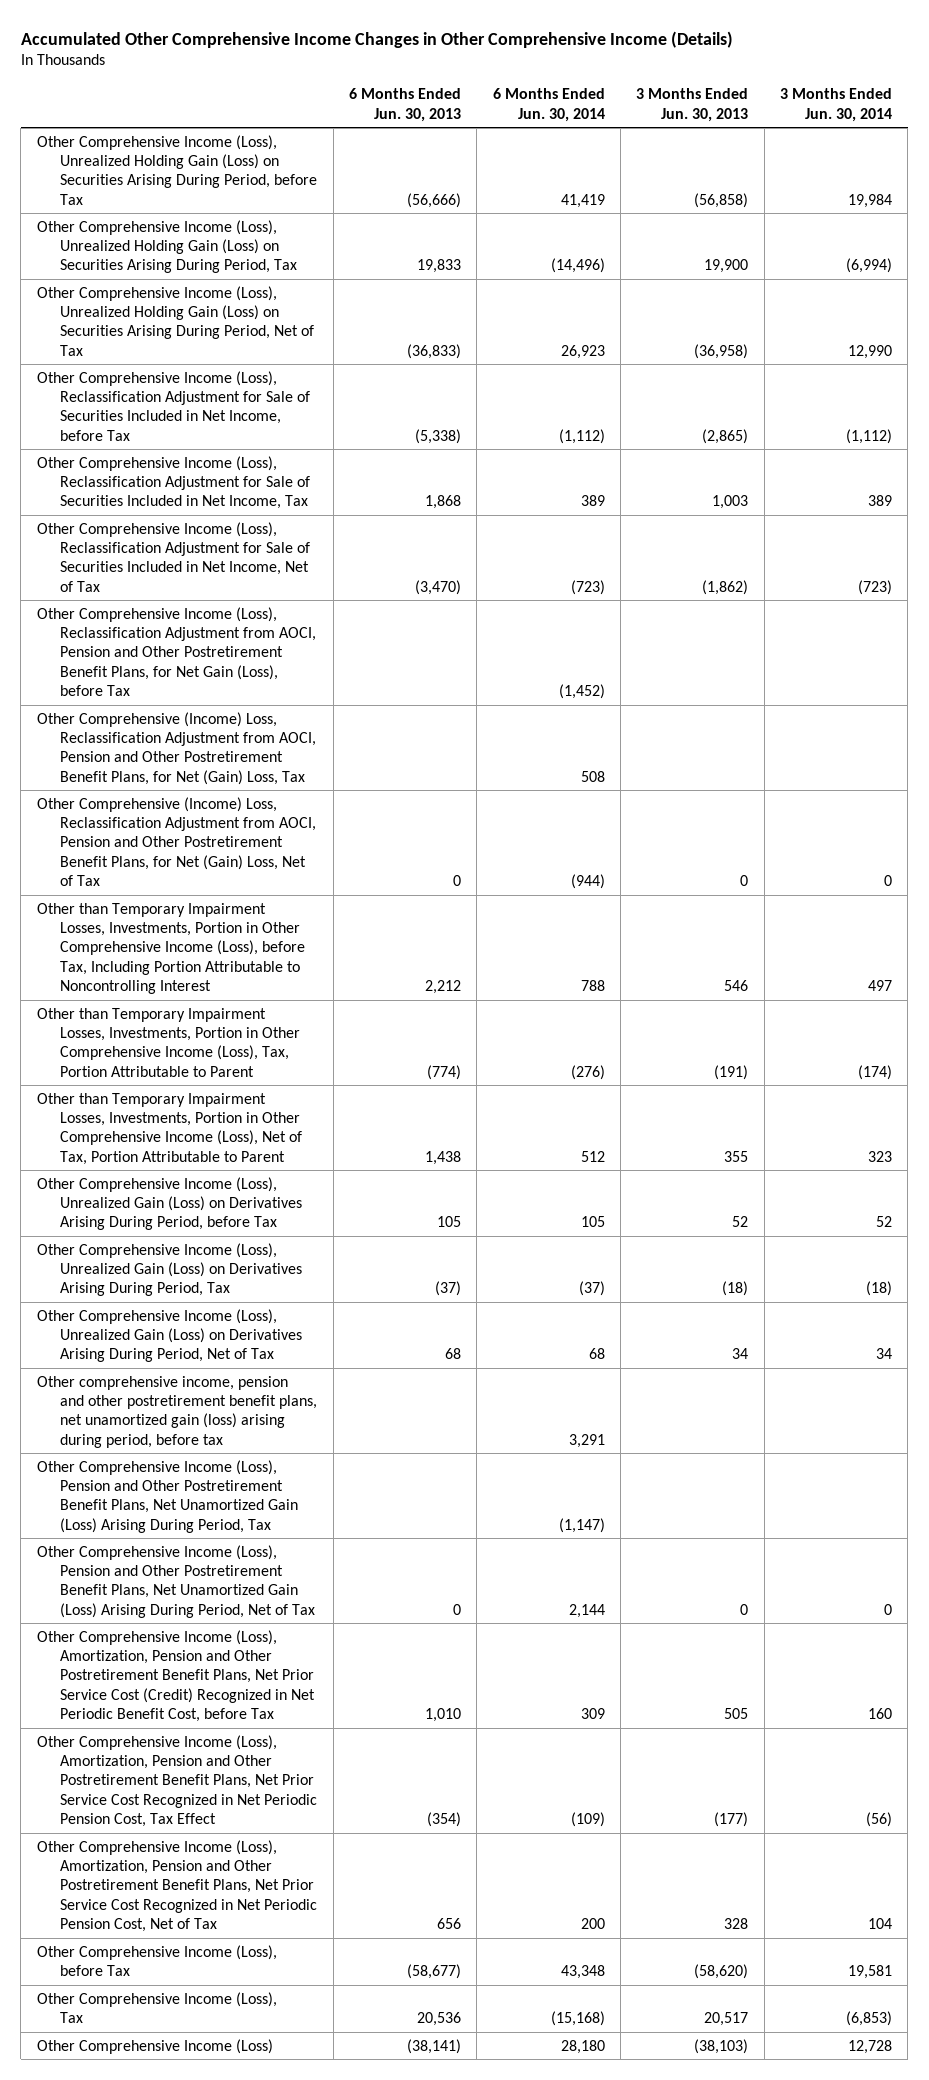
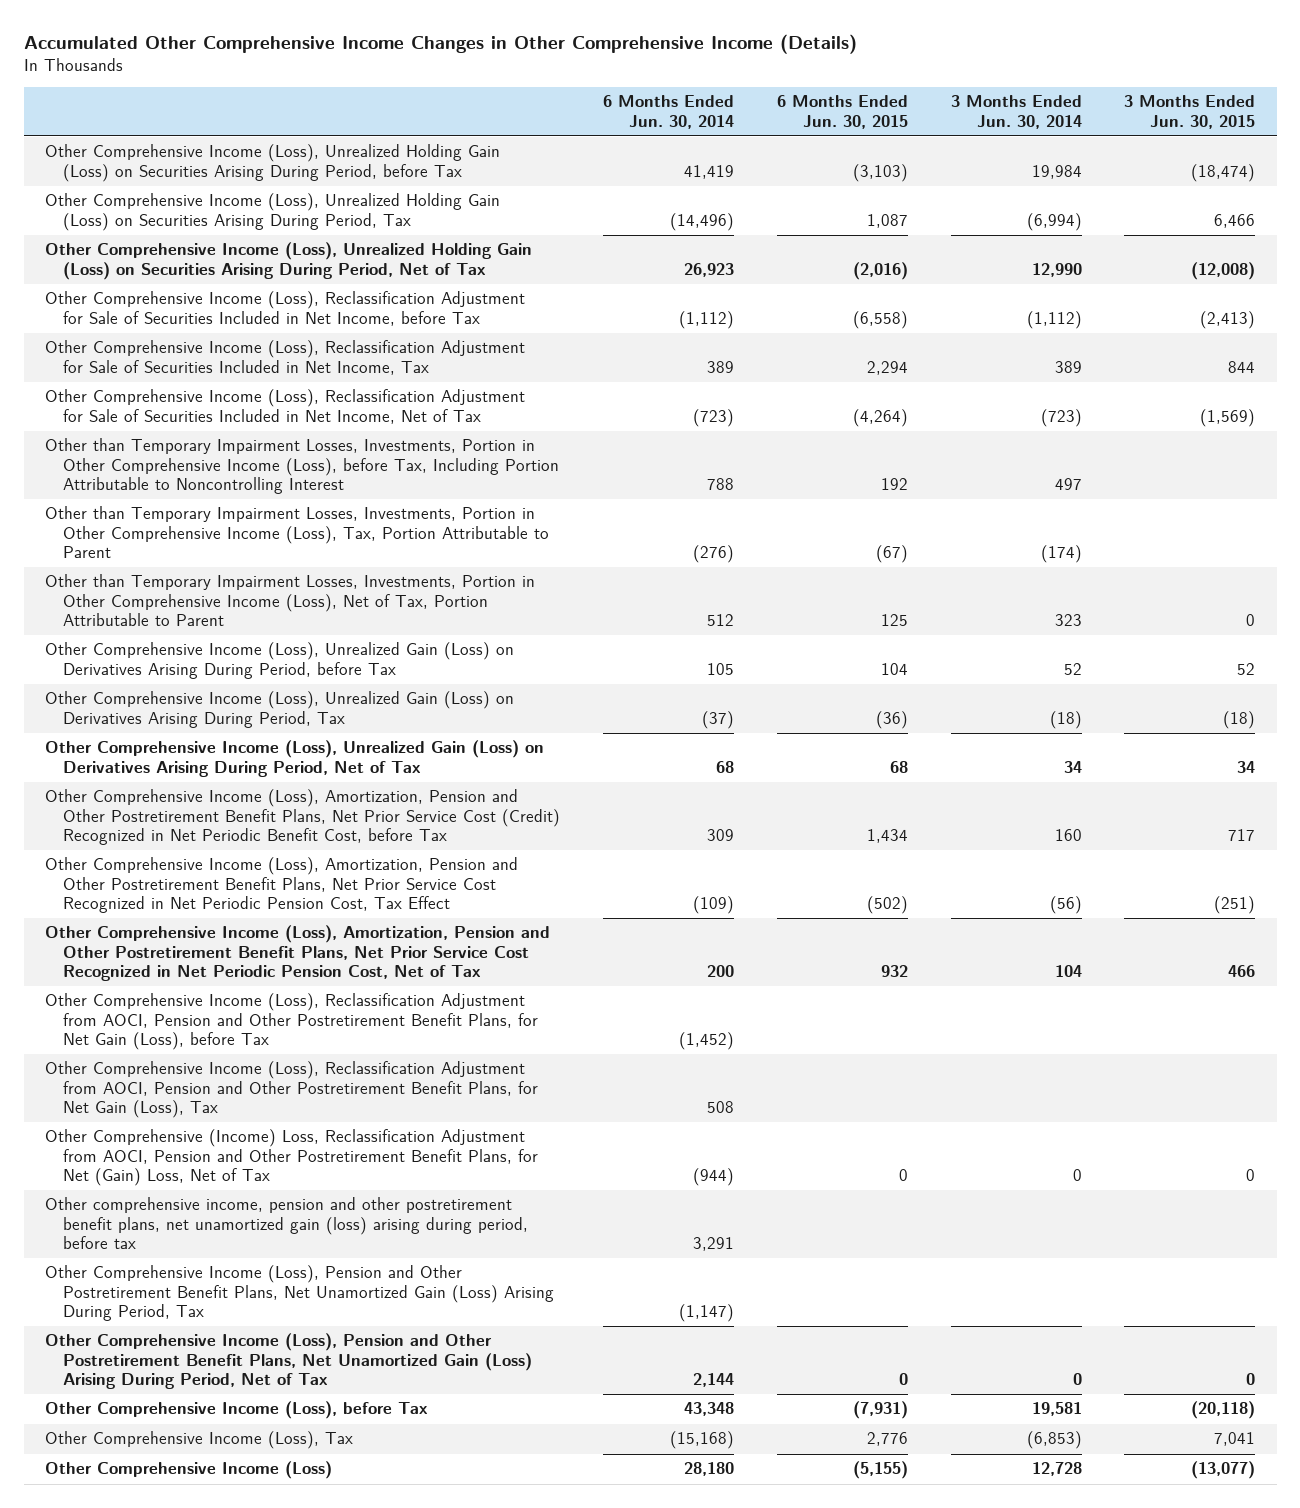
[348,88,461,122] 6 Months Ended Jun. 30, 2013 -> none
[636,88,749,122] 3 Months Ended Jun. 30, 2013 -> none
none -> [776,95,908,129] 6 Months Ended Jun. 30, 2015
none -> [1124,95,1256,129] 3 Months Ended Jun. 30, 2015
[36,711,317,785] Other Comprehensive (Income) Loss, Reclassification Adjustment from AOCI, Pension and Other Postretirement Benefit Plans, for Net (Gain) Loss, Tax -> none
[36,606,317,697] Other Comprehensive Income (Loss), Reclassification Adjustment from AOCI, Pension and Other Postretirement Benefit Plans, for Net Gain (Loss), before Tax -> [44,993,539,1050] Other Comprehensive Income (Loss), Reclassification Adjustment from AOCI, Pension and Other Postretirement Benefit Plans, for Net Gain (Loss), before Tax
none -> [44,1061,539,1118] Other Comprehensive Income (Loss), Reclassification Adjustment from AOCI, Pension and Other Postretirement Benefit Plans, for Net Gain (Loss), Tax
[36,796,317,887] Other Comprehensive (Income) Loss, Reclassification Adjustment from AOCI, Pension and Other Postretirement Benefit Plans, for Net (Gain) Loss, Net of Tax -> [44,1129,539,1186] Other Comprehensive (Income) Loss, Reclassification Adjustment from AOCI, Pension and Other Postretirement Benefit Plans, for Net (Gain) Loss, Net of Tax
[36,1375,318,1448] Other comprehensive income, pension and other postretirement benefit plans, net unamortized gain (loss) arising during period, before tax -> [44,1197,529,1249] Other comprehensive income, pension and other postretirement benefit plans, net unamortized gain (loss) arising during period, before tax
[36,1459,299,1533] Other Comprehensive Income (Loss), Pension and Other Postretirement Benefit Plans, Net Unamortized Gain (Loss) Arising During Period, Tax -> [44,1265,555,1321] Other Comprehensive Income (Loss), Pension and Other Postretirement Benefit Plans, Net Unamortized Gain (Loss) Arising During Period, Tax
[36,1544,316,1618] Other Comprehensive Income (Loss), Pension and Other Postretirement Benefit Plans, Net Unamortized Gain (Loss) Arising During Period, Net of Tax -> [44,1333,533,1389] Other Comprehensive Income (Loss), Pension and Other Postretirement Benefit Plans, Net Unamortized Gain (Loss) Arising During Period, Net of Tax

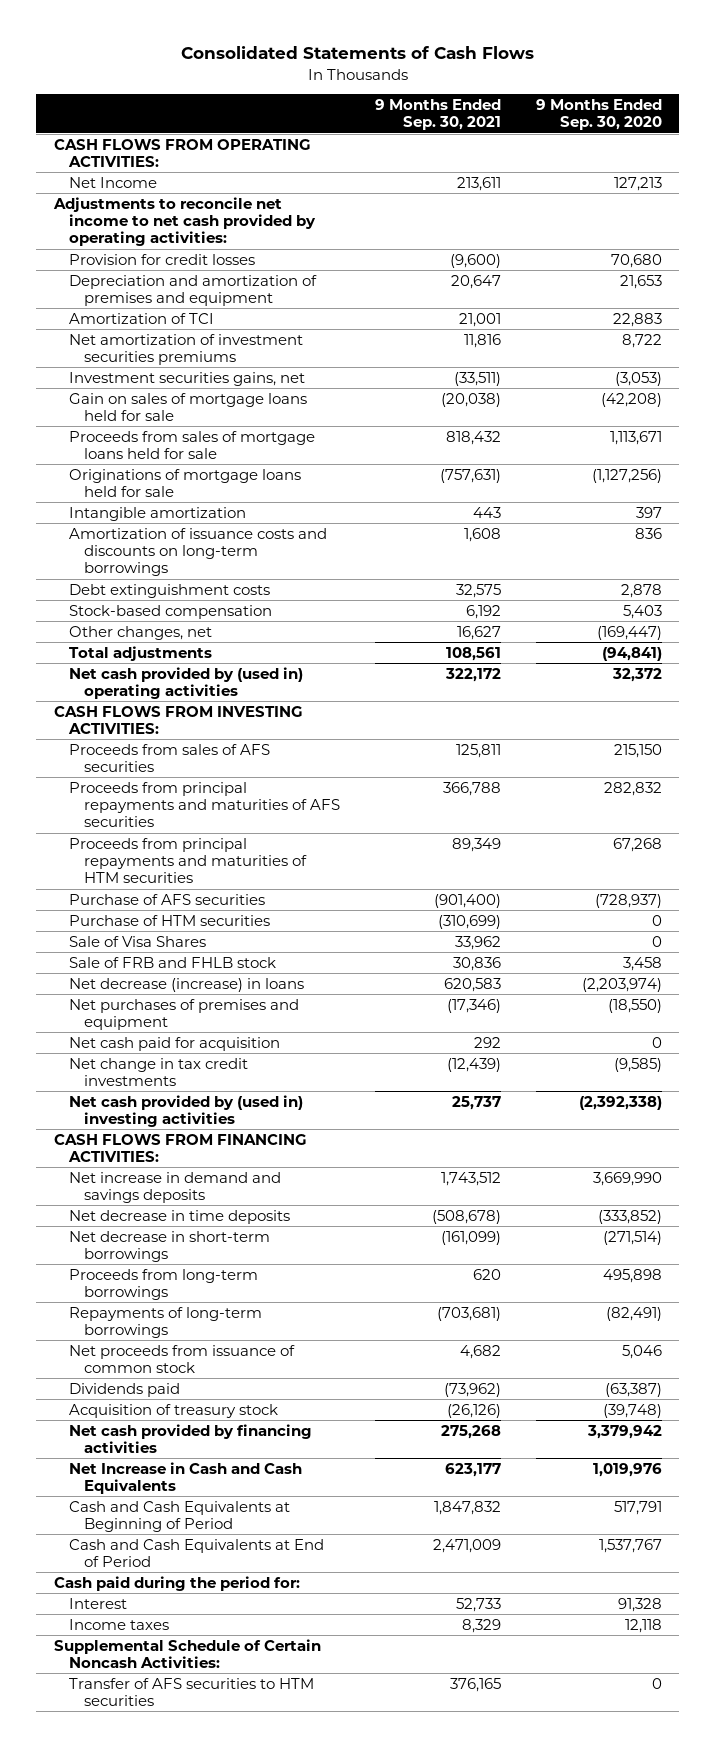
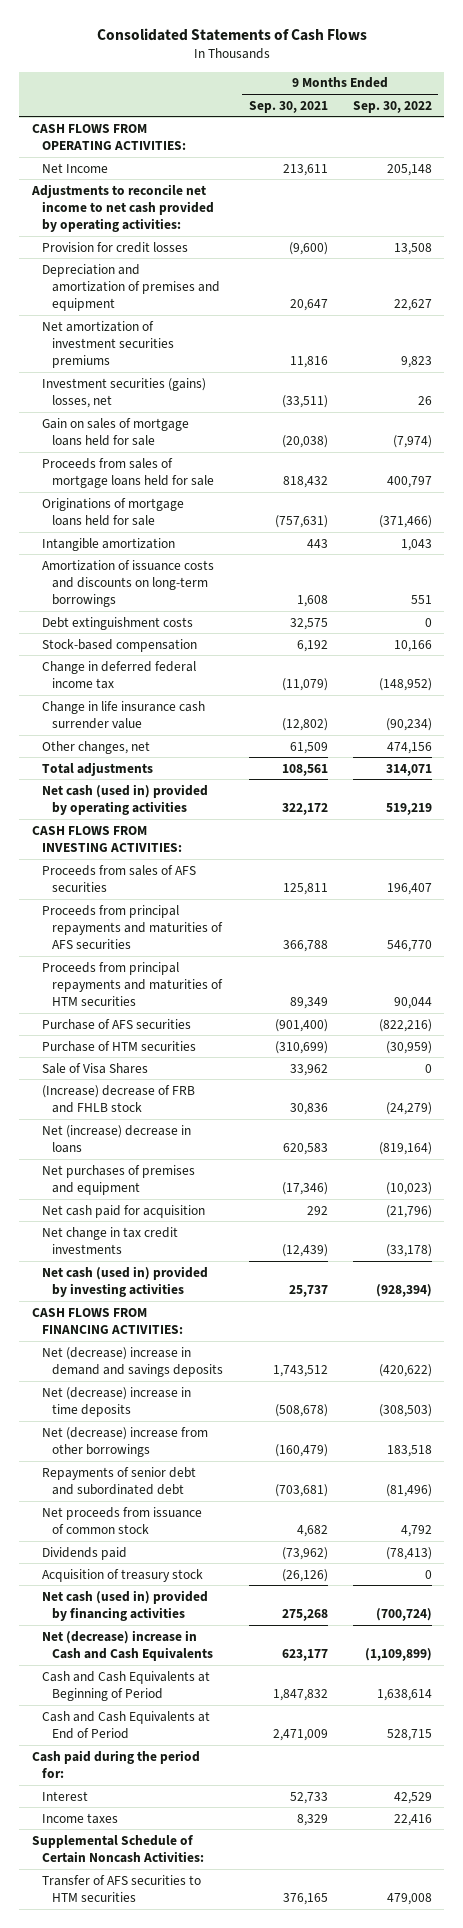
[535,99,662,131] 9 Months Ended Sep. 30, 2020 -> none
none -> [352,100,432,113] Sep. 30, 2022
[68,312,214,324] Amortization of TCI -> none
[68,371,305,386] Investment securities gains, net -> [42,377,207,408] Investment securities (gains) losses, net
none -> [42,660,197,689] Change in deferred federal income tax
none -> [42,700,206,729] Change in life insurance cash surrender value
[456,625,501,640] 16,627 -> [289,741,328,754] 61,509
[68,666,303,699] Net cash provided by (used in) operating activities -> [42,783,209,815] Net cash (used in) provided by operating activities
[68,956,276,968] Sale of FRB and FHLB stock -> [42,1084,196,1113] (Increase) decrease of FRB and FHLB stock
[68,977,304,992] Net decrease (increase) in loans -> [42,1124,192,1153] Net (increase) decrease in loans
[68,1094,303,1127] Net cash provided by (used in) investing activities -> [42,1265,209,1297] Net cash (used in) provided by investing activities
[68,1230,270,1262] Net decrease in short-term borrowings -> none
[68,1268,258,1300] Proceeds from long-term borrowings -> none
[68,1171,281,1203] Net increase in demand and savings deposits -> [42,1346,224,1377] Net (decrease) increase in demand and savings deposits
[68,1209,290,1224] Net decrease in time deposits -> [42,1386,192,1417] Net (decrease) increase in time deposits
none -> [42,1426,209,1457] Net (decrease) increase from other borrowings
[68,1306,262,1338] Repayments of long-term borrowings -> [42,1466,197,1495] Repayments of senior debt and subordinated debt
[68,1423,312,1453] Net cash provided by financing activities -> [42,1589,209,1621] Net cash (used in) provided by financing activities
[68,1461,302,1494] Net Increase in Cash and Cash Equivalents -> [42,1629,214,1661] Net (decrease) increase in Cash and Cash Equivalents

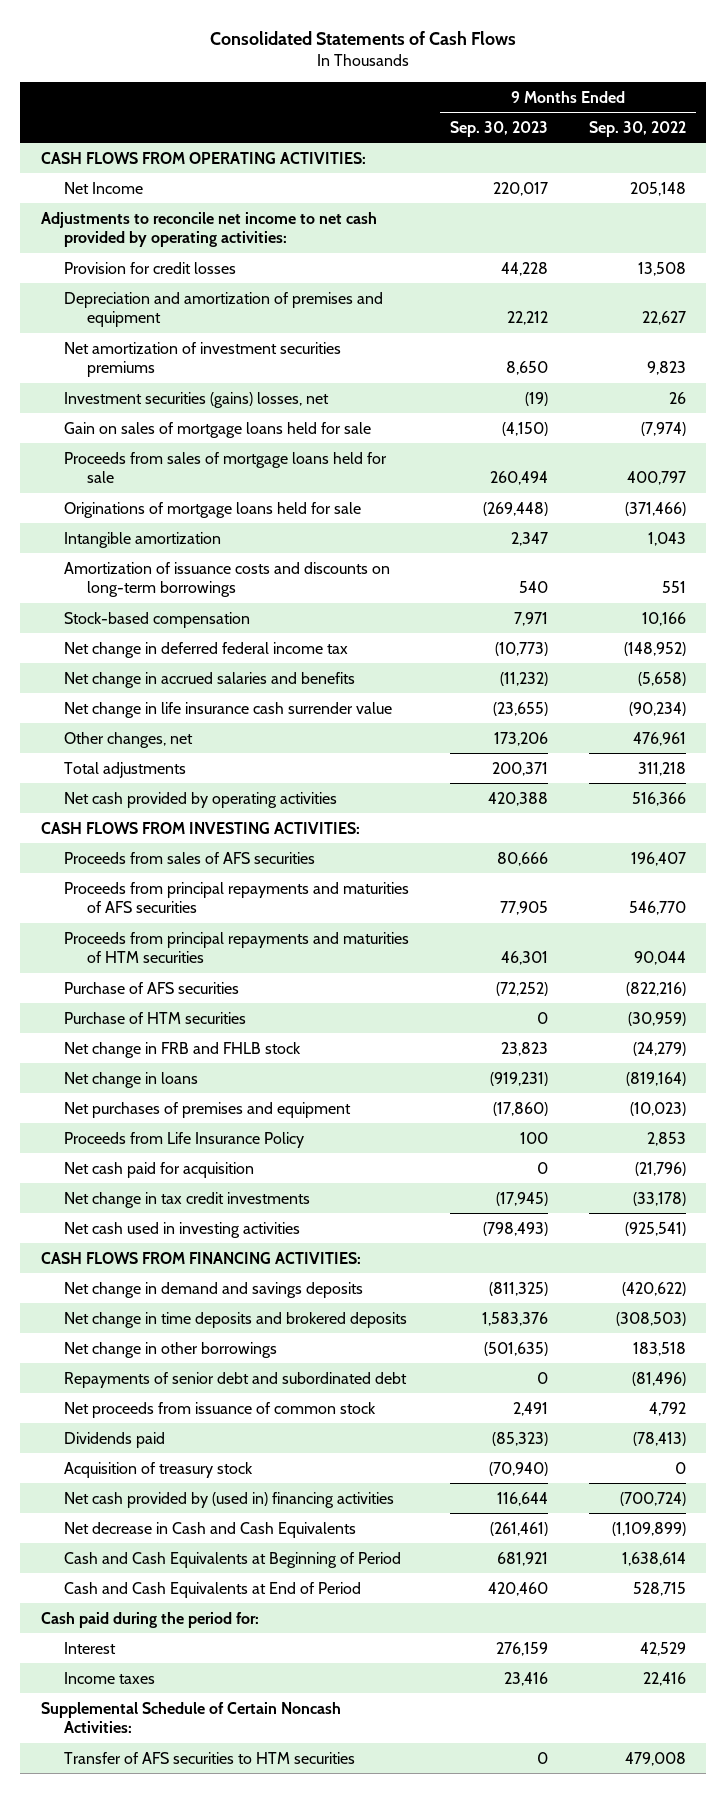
[248,100,328,113] Sep. 30, 2021 -> none
none -> [449,120,548,137] Sep. 30, 2023
[42,616,194,630] Debt extinguishment costs -> none
[42,660,197,689] Change in deferred federal income tax -> [64,641,349,658] Net change in deferred federal income tax
none -> [64,671,356,688] Net change in accrued salaries and benefits
[42,700,206,729] Change in life insurance cash surrender value -> [64,701,393,718] Net change in life insurance cash surrender value
[386,741,432,754] 474,156 -> [632,731,686,746] 476,961
[385,763,432,776] 314,071 -> [637,761,686,776] 311,218
[42,783,209,815] Net cash (used in) provided by operating activities -> [64,791,338,808] Net cash provided by operating activities
[385,802,432,815] 519,219 -> [631,791,686,806] 516,366
[42,1062,149,1074] Sale of Visa Shares -> none
[42,1084,196,1113] (Increase) decrease of FRB and FHLB stock -> [64,1041,302,1058] Net change in FRB and FHLB stock
[42,1124,192,1153] Net (increase) decrease in loans -> [64,1071,199,1088] Net change in loans
none -> [64,1131,305,1148] Proceeds from Life Insurance Policy
[42,1265,209,1297] Net cash (used in) provided by investing activities -> [64,1221,301,1238] Net cash used in investing activities
[375,1283,432,1297] (928,394) -> [624,1221,686,1236] (925,541)
[42,1346,224,1377] Net (decrease) increase in demand and savings deposits -> [64,1281,364,1298] Net change in demand and savings deposits
[42,1386,192,1417] Net (decrease) increase in time deposits -> [64,1311,408,1328] Net change in time deposits and brokered deposits
[42,1426,209,1457] Net (decrease) increase from other borrowings -> [64,1341,278,1358] Net change in other borrowings
[42,1589,209,1621] Net cash (used in) provided by financing activities -> [64,1491,395,1508] Net cash provided by (used in) financing activities
[42,1629,214,1661] Net (decrease) increase in Cash and Cash Equivalents -> [64,1521,357,1538] Net decrease in Cash and Cash Equivalents

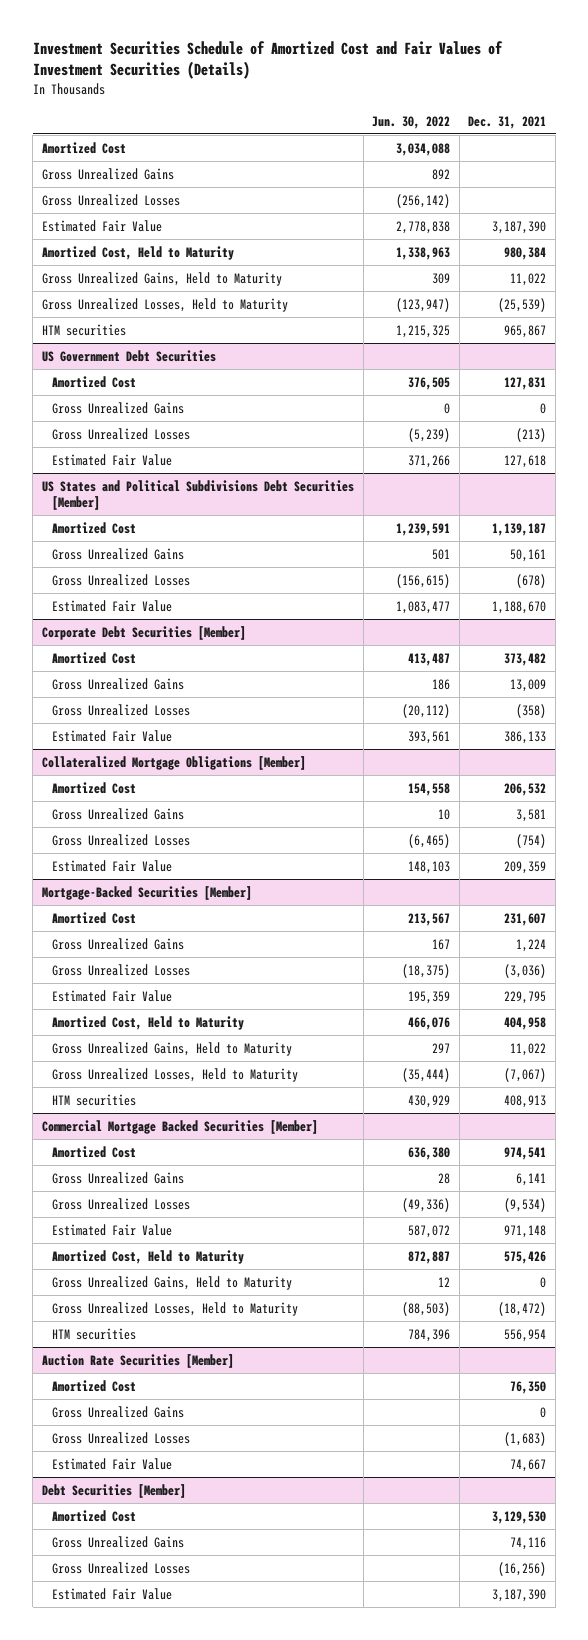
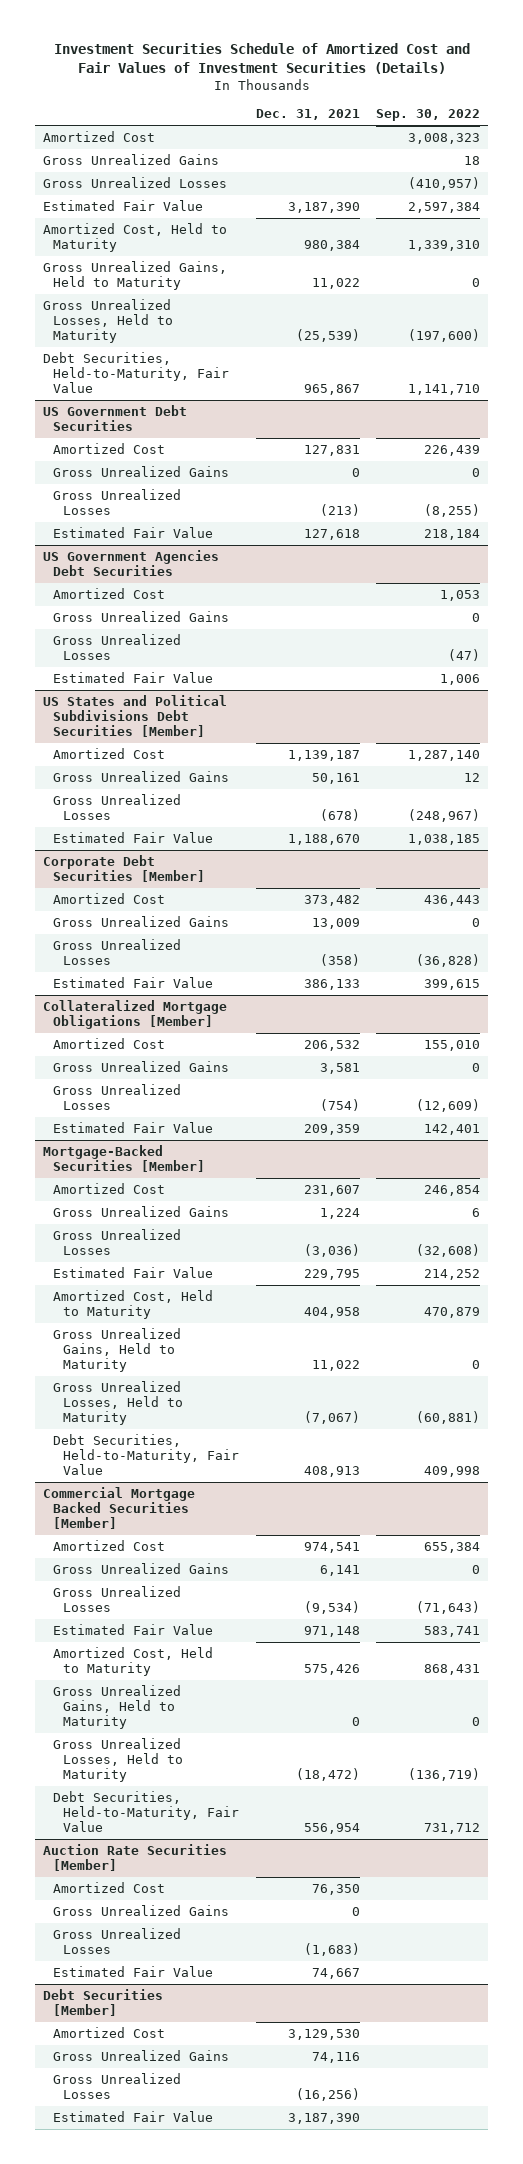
[372,115,451,129] Jun. 30, 2022 -> none
none -> [376,109,481,122] Sep. 30, 2022
[41,323,126,336] HTM securities -> [43,352,230,393] Debt Securities, Held-to-Maturity, Fair Value
none -> [43,550,220,576] US Government Agencies Debt Securities
none -> [53,588,166,600] Amortized Cost
none -> [53,611,230,623] Gross Unrealized Gains
none -> [53,634,182,660] Gross Unrealized Losses
none -> [53,672,214,684] Estimated Fair Value
[51,1093,136,1106] HTM securities -> [53,1434,240,1475] Debt Securities, Held-to-Maturity, Fair Value
[51,1327,136,1340] HTM securities -> [53,1791,240,1832] Debt Securities, Held-to-Maturity, Fair Value

